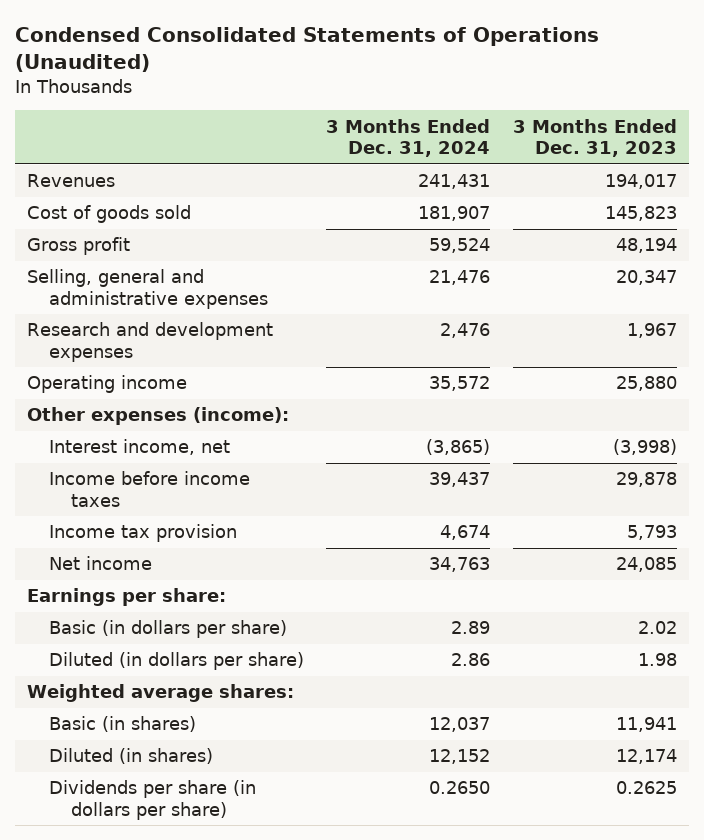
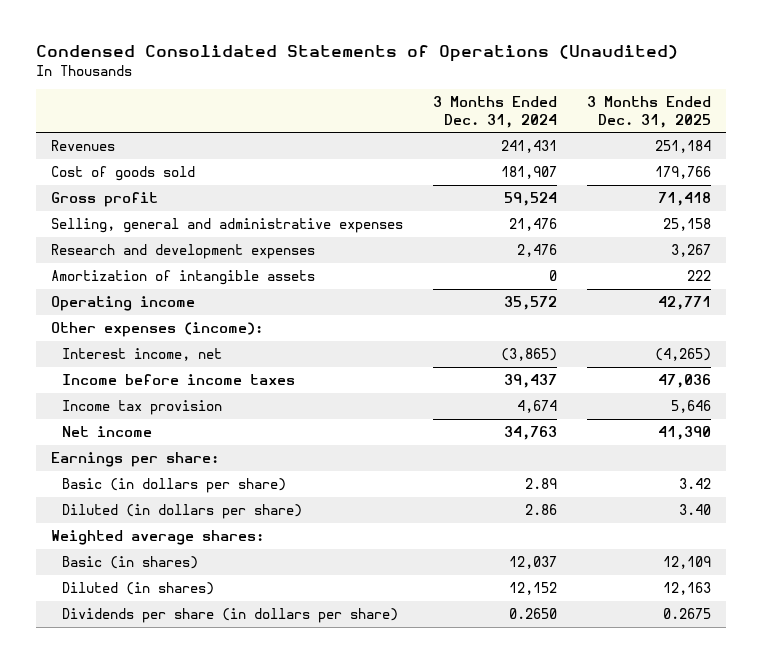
[513,118,678,158] 3 Months Ended Dec. 31, 2023 -> none
none -> [587,96,712,128] 3 Months Ended Dec. 31, 2025
none -> [50,270,315,286] Amortization of intangible assets

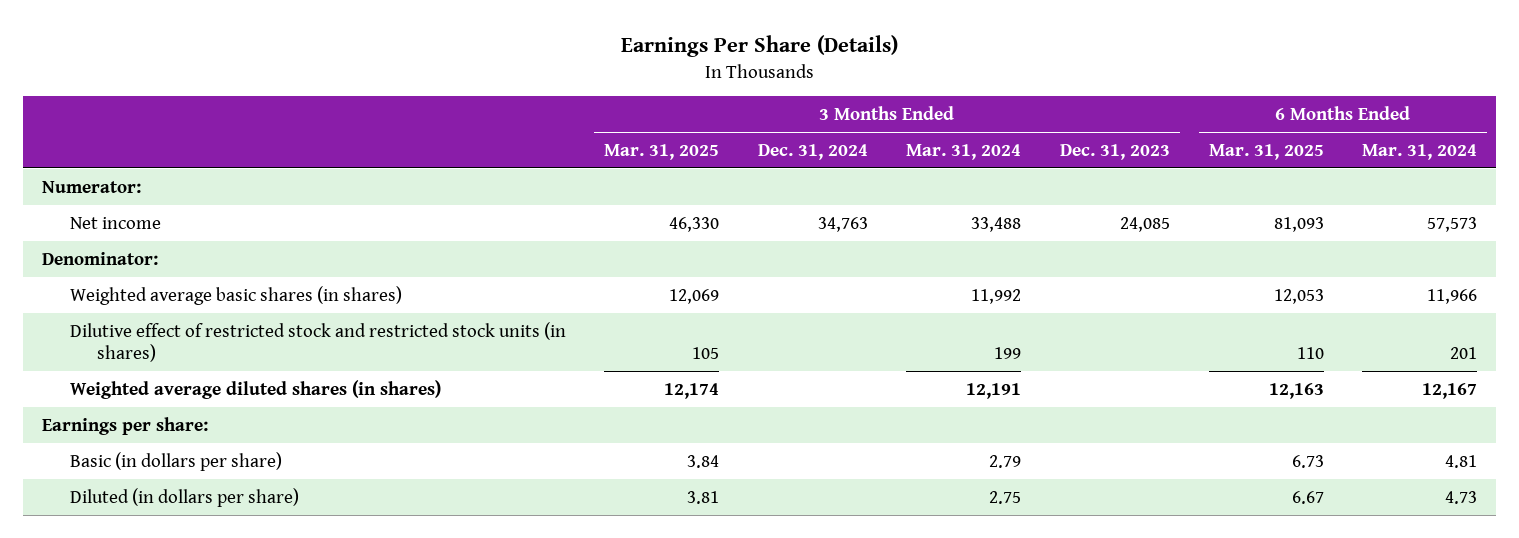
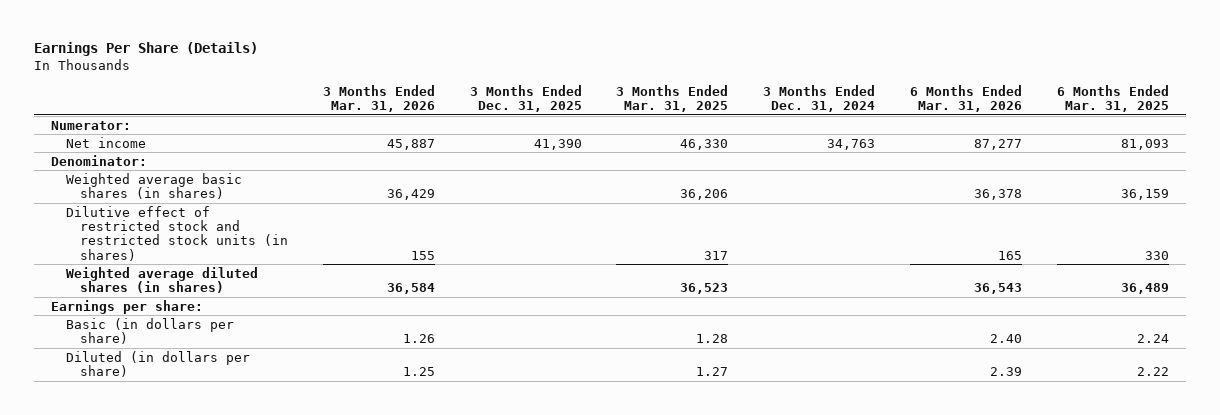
[906,143,1022,160] Mar. 31, 2024 -> none
[1059,143,1170,160] Dec. 31, 2023 -> none
[1362,143,1478,160] Mar. 31, 2024 -> none
none -> [322,84,435,112] 3 Months Ended Mar. 31, 2026
none -> [469,84,582,112] 3 Months Ended Dec. 31, 2025
none -> [910,84,1023,112] 6 Months Ended Mar. 31, 2026
[669,288,720,304] 12,069 -> [680,189,729,201] 36,206
[1273,288,1324,304] 12,053 -> [1120,189,1169,201] 36,159
[692,346,720,359] 105 -> [704,250,729,260] 317
[1296,346,1324,359] 110 -> [1144,250,1169,260] 330
[664,382,720,399] 12,174 -> [680,283,729,295] 36,523
[1268,382,1324,399] 12,163 -> [1120,283,1169,295] 36,489
[687,454,720,468] 3.84 -> [696,334,729,344] 1.28
[1291,454,1324,468] 6.73 -> [1136,334,1169,344] 2.24
[687,490,720,504] 3.81 -> [696,367,729,377] 1.27
[1291,490,1324,504] 6.67 -> [1136,367,1169,377] 2.22

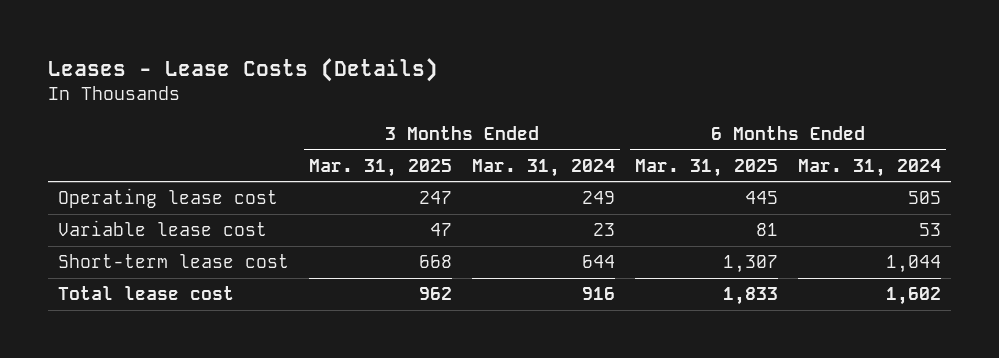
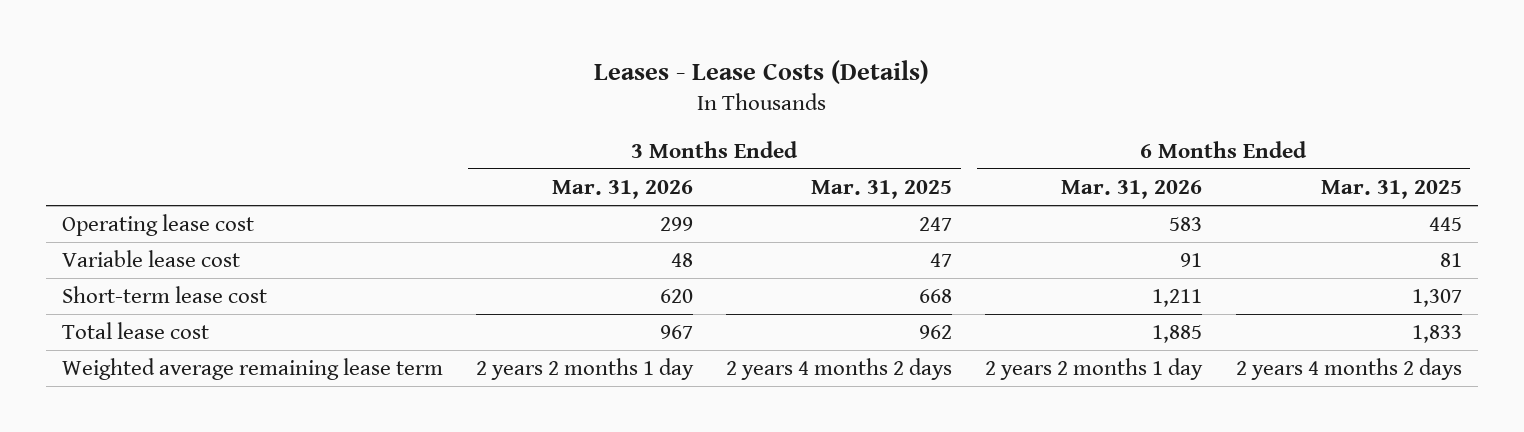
[472,158,616,177] Mar. 31, 2024 -> none
[798,158,942,177] Mar. 31, 2024 -> none
none -> [552,180,694,200] Mar. 31, 2026
none -> [1061,180,1203,200] Mar. 31, 2026
none -> [62,358,444,381] Weighted average remaining lease term

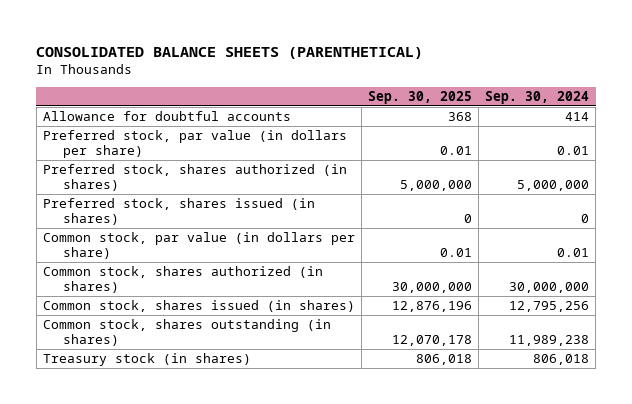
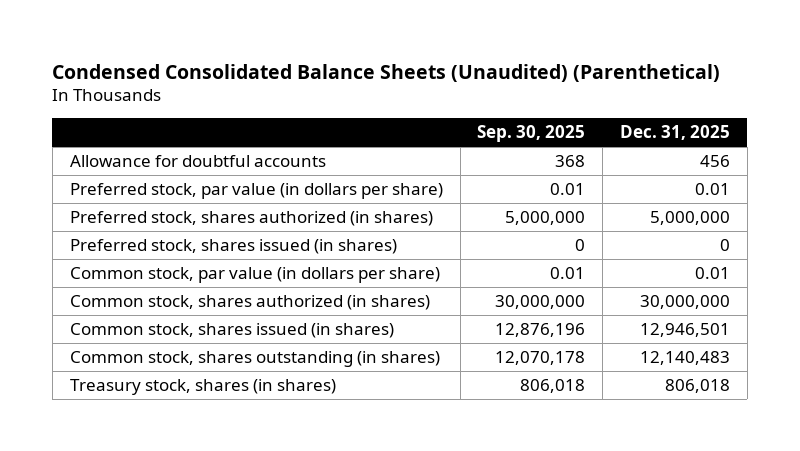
[36,46,424,59] CONSOLIDATED BALANCE SHEETS (PARENTHETICAL) -> [52,63,721,82] Condensed Consolidated Balance Sheets (Unaudited) (Parenthetical)
[485,91,590,105] Sep. 30, 2024 -> none
none -> [620,125,731,141] Dec. 31, 2025
[43,353,252,367] Treasury stock (in shares) -> [69,379,336,396] Treasury stock, shares (in shares)

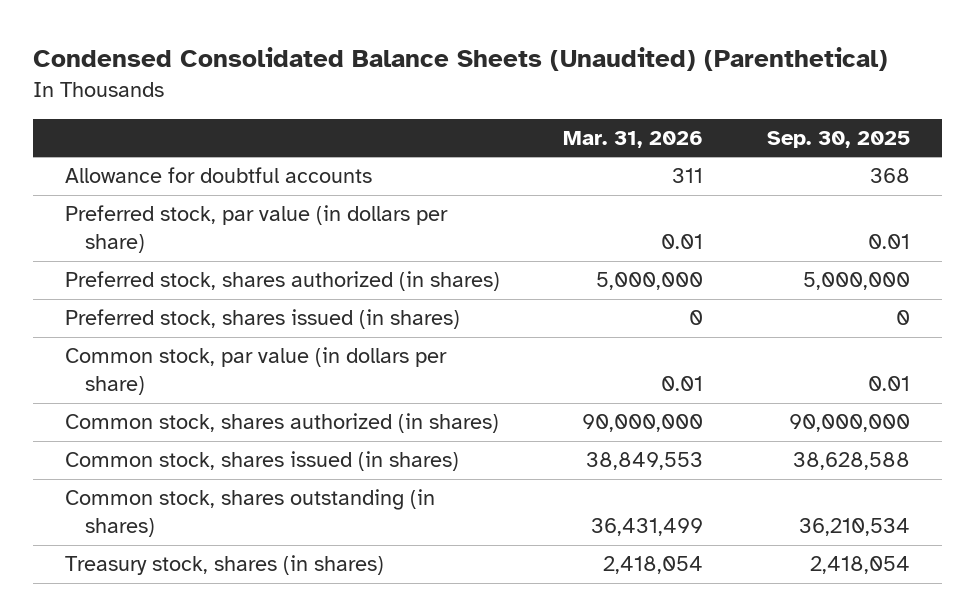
[620,125,731,141] Dec. 31, 2025 -> none
none -> [563,130,704,148] Mar. 31, 2026
[495,295,586,310] 30,000,000 -> [788,414,910,433] 90,000,000
[495,323,586,338] 12,876,196 -> [792,452,910,471] 38,628,588
[495,351,586,366] 12,070,178 -> [798,518,910,537] 36,210,534
[520,379,586,394] 806,018 -> [809,556,910,575] 2,418,054

